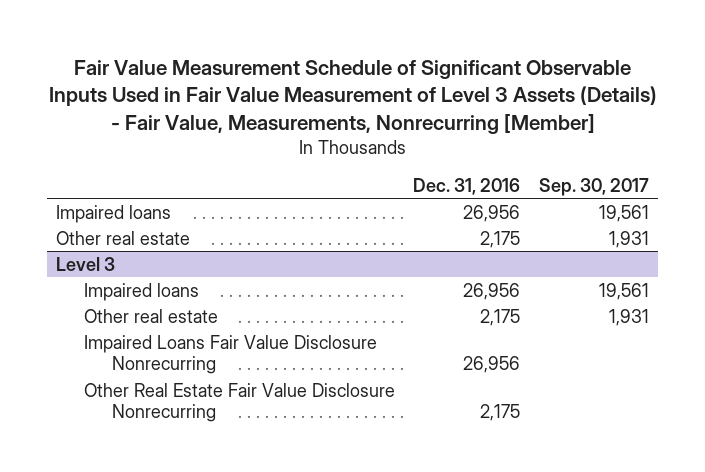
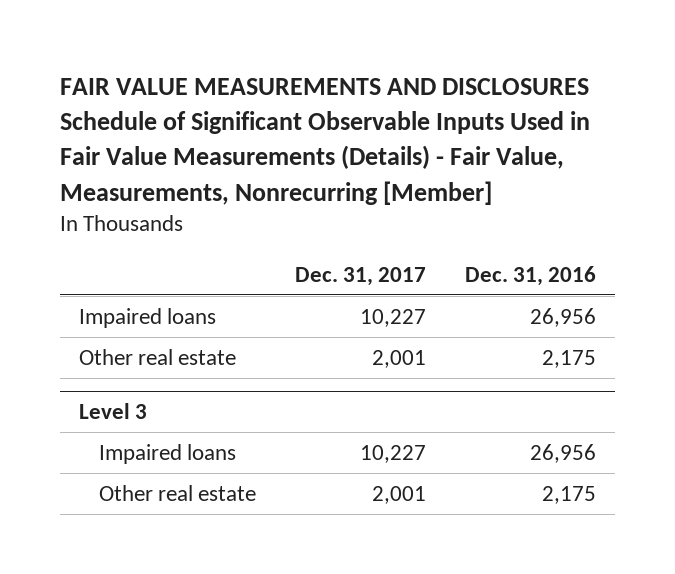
[48,59,657,135] Fair Value Measurement Schedule of Significant Observable Inputs Used in Fair Value Measurement of Level 3 Assets (Details) - Fair Value, Measurements, Nonrecurring [Member] -> [59,77,590,205] FAIR VALUE MEASUREMENTS AND DISCLOSURES Schedule of Significant Observable Inputs Used in Fair Value Measurements (Details) - Fair Value, Measurements, Nonrecurring [Member]
[538,177,649,196] Sep. 30, 2017 -> none
none -> [294,266,426,286] Dec. 31, 2017
[84,334,378,375] Impaired Loans Fair Value Disclosure Nonrecurring -> none
[84,382,396,423] Other Real Estate Fair Value Disclosure Nonrecurring -> none

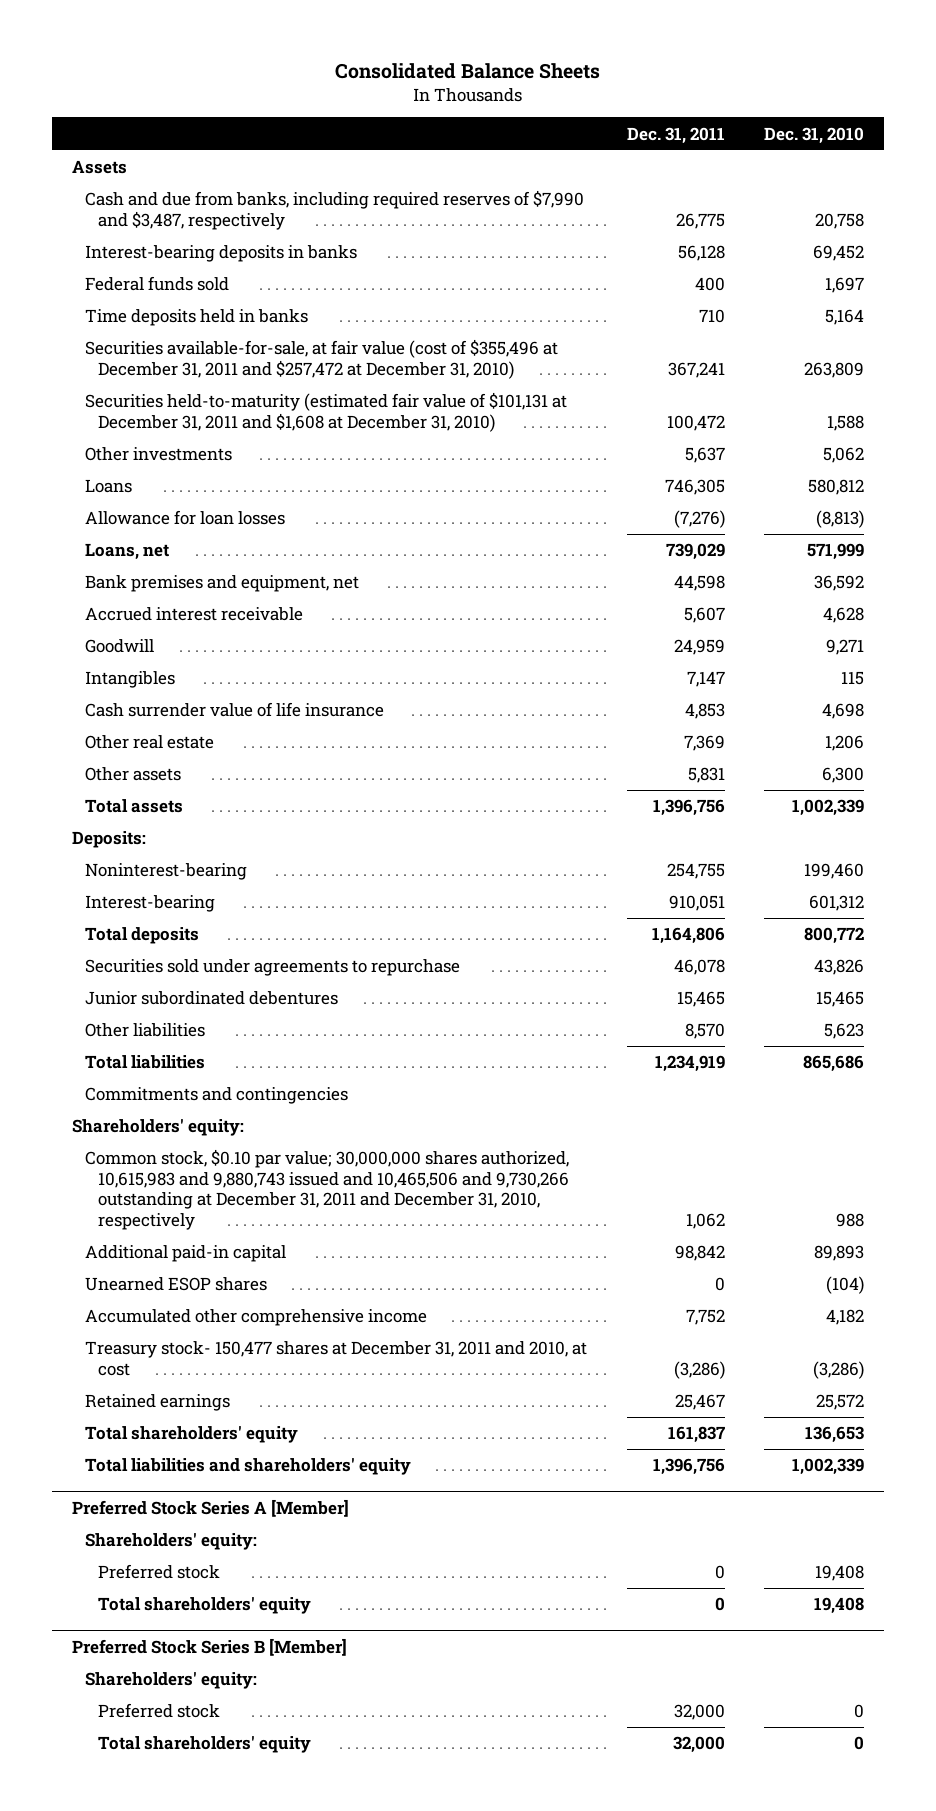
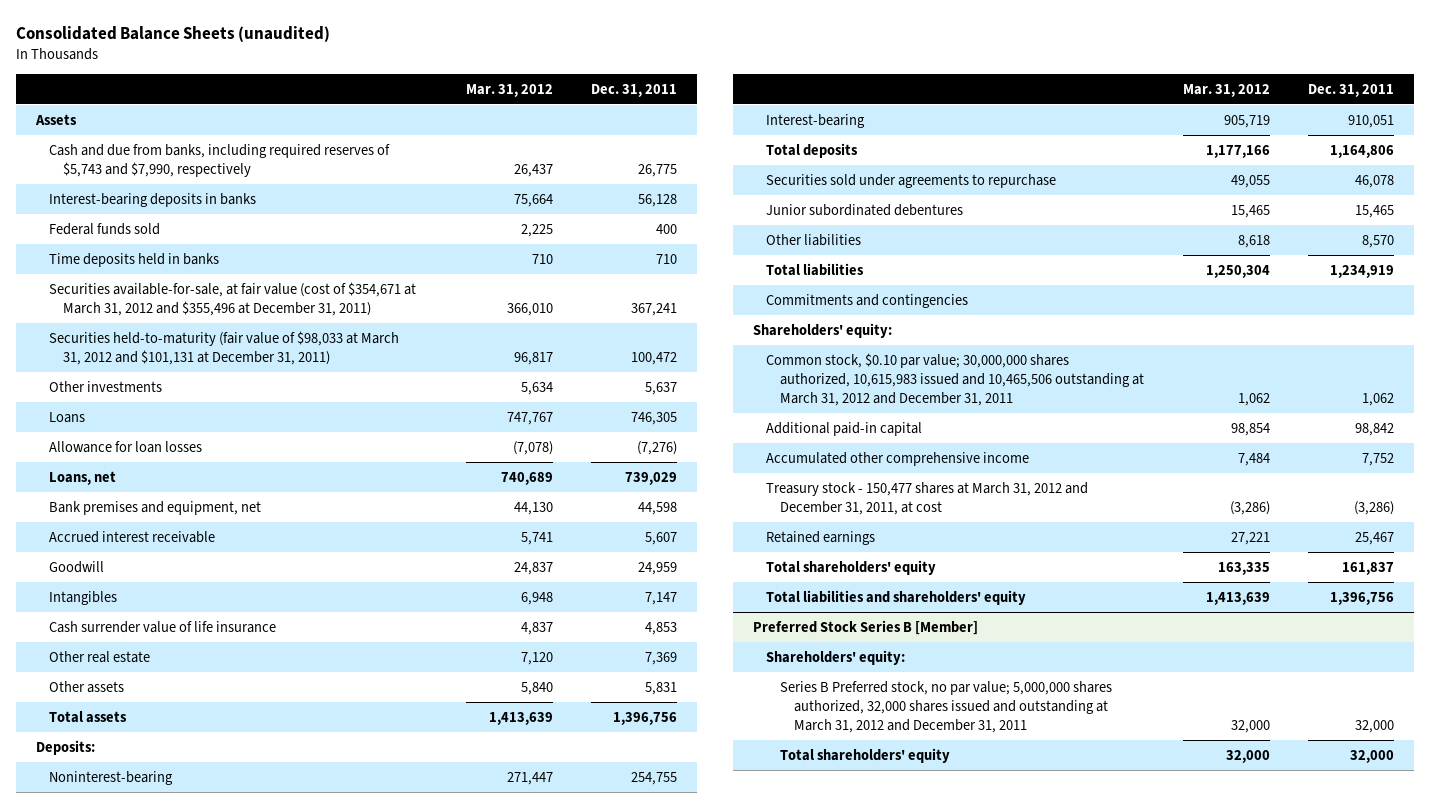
[335,62,601,79] Consolidated Balance Sheets -> [16,26,331,43] Consolidated Balance Sheets (unaudited)
[764,126,865,144] Dec. 31, 2010 -> none
none -> [465,83,553,97] Mar. 31, 2012
[84,190,584,230] Cash and due from banks, including required reserves of $7,990 and $3,487, respectively -> [49,143,391,178] Cash and due from banks, including required reserves of $5,743 and $7,990, respectively
[84,339,558,379] Securities available-for-sale, at fair value (cost of $355,496 at December 31, 2011 and $257,472 at December 31, 2010) -> [49,281,417,317] Securities available-for-sale, at fair value (cost of $354,671 at March 31, 2012 and $355,496 at December 31, 2011)
[84,392,567,432] Securities held-to-maturity (estimated fair value of $101,131 at December 31, 2011 and $1,608 at December 31, 2010) -> [49,330,400,366] Securities held-to-maturity (fair value of $98,033 at March 31, 2012 and $101,131 at December 31, 2011)
[84,1149,570,1231] Common stock, $0.10 par value; 30,000,000 shares authorized, 10,615,983 and 9,880,743 issued and 10,465,506 and 9,730,266 outstanding at December 31, 2011 and December 31, 2010, respectively -> [766,352,1145,407] Common stock, $0.10 par value; 30,000,000 shares authorized, 10,615,983 issued and 10,465,506 outstanding at March 31, 2012 and December 31, 2011
[84,1277,267,1292] Unearned ESOP shares -> none
[84,1341,587,1376] Treasury stock- 150,477 shares at December 31, 2011 and 2010, at cost -> [766,481,1089,516] Treasury stock - 150,477 shares at March 31, 2012 and December 31, 2011, at cost
[71,1498,349,1517] Preferred Stock Series A [Member] -> none
[84,1533,257,1551] Shareholders' equity: -> none
[98,1564,221,1580] Preferred stock -> none
[98,1597,312,1615] Total shareholders' equity -> none
[98,1703,221,1719] Preferred stock -> [780,680,1113,734] Series B Preferred stock, no par value; 5,000,000 shares authorized, 32,000 shares issued and outstanding at March 31, 2012 and December 31, 2011

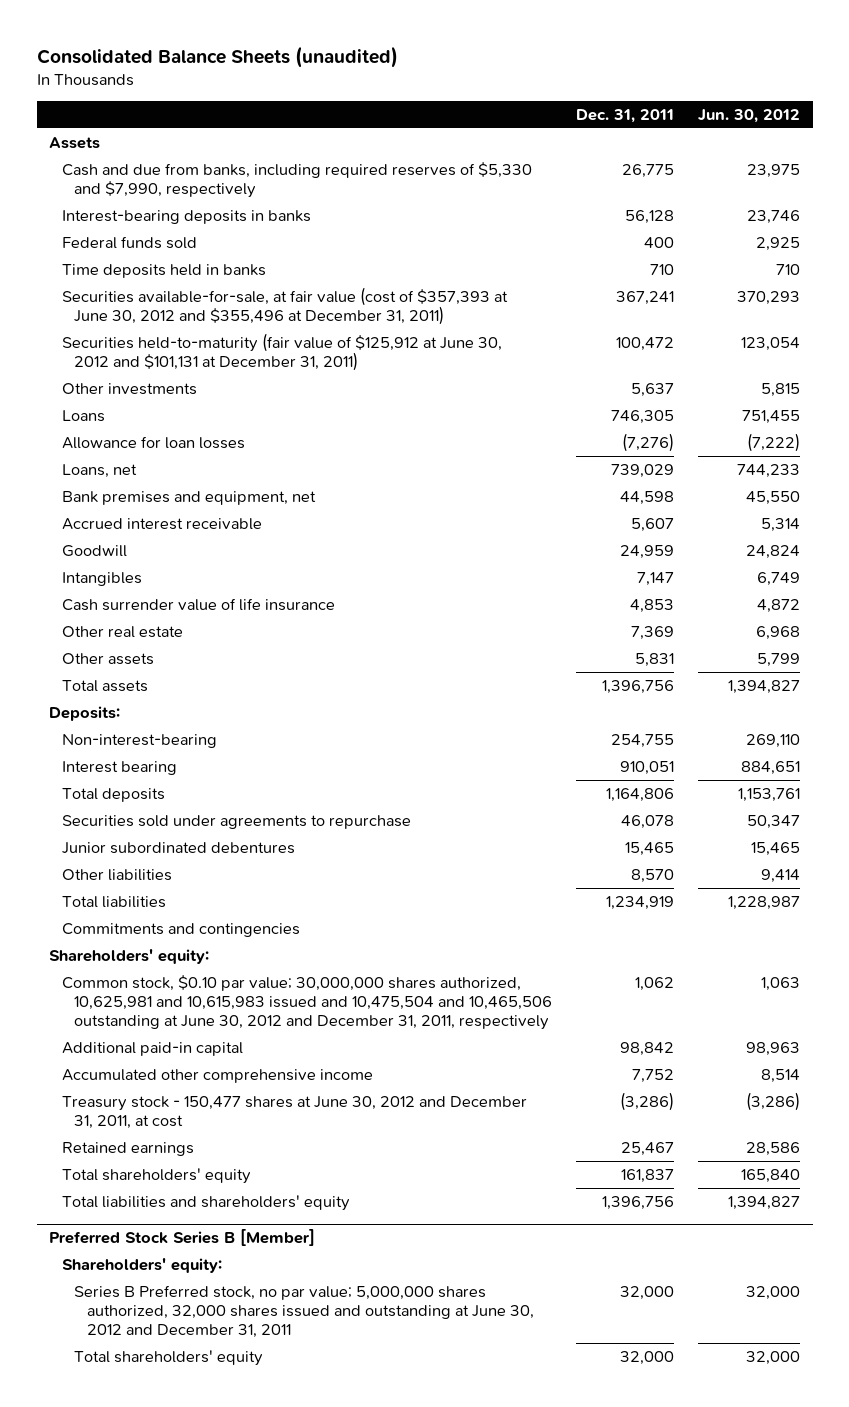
[465,83,553,97] Mar. 31, 2012 -> none
none -> [698,109,801,124] Jun. 30, 2012
[49,143,391,178] Cash and due from banks, including required reserves of $5,743 and $7,990, respectively -> [61,161,532,198] Cash and due from banks, including required reserves of $5,330 and $7,990, respectively
[49,281,417,317] Securities available-for-sale, at fair value (cost of $354,671 at March 31, 2012 and $355,496 at December 31, 2011) -> [61,286,508,325] Securities available-for-sale, at fair value (cost of $357,393 at June 30, 2012 and $355,496 at December 31, 2011)
[49,330,400,366] Securities held-to-maturity (fair value of $98,033 at March 31, 2012 and $101,131 at December 31, 2011) -> [61,332,502,371] Securities held-to-maturity (fair value of $125,912 at June 30, 2012 and $101,131 at December 31, 2011)
[49,770,174,785] Noninterest-bearing -> [61,733,217,748] Non-interest-bearing
[766,113,866,128] Interest-bearing -> [61,760,177,775] Interest bearing
[766,352,1145,407] Common stock, $0.10 par value; 30,000,000 shares authorized, 10,615,983 issued and 10,465,506 outstanding at March 31, 2012 and December 31, 2011 -> [61,974,553,1031] Common stock, $0.10 par value; 30,000,000 shares authorized, 10,625,981 and 10,615,983 issued and 10,475,504 and 10,465,506 outstanding at June 30, 2012 and December 31, 2011, respectively
[766,481,1089,516] Treasury stock - 150,477 shares at March 31, 2012 and December 31, 2011, at cost -> [61,1095,527,1129] Treasury stock - 150,477 shares at June 30, 2012 and December 31, 2011, at cost
[780,680,1113,734] Series B Preferred stock, no par value; 5,000,000 shares authorized, 32,000 shares issued and outstanding at March 31, 2012 and December 31, 2011 -> [74,1284,534,1339] Series B Preferred stock, no par value; 5,000,000 shares authorized, 32,000 shares issued and outstanding at June 30, 2012 and December 31, 2011

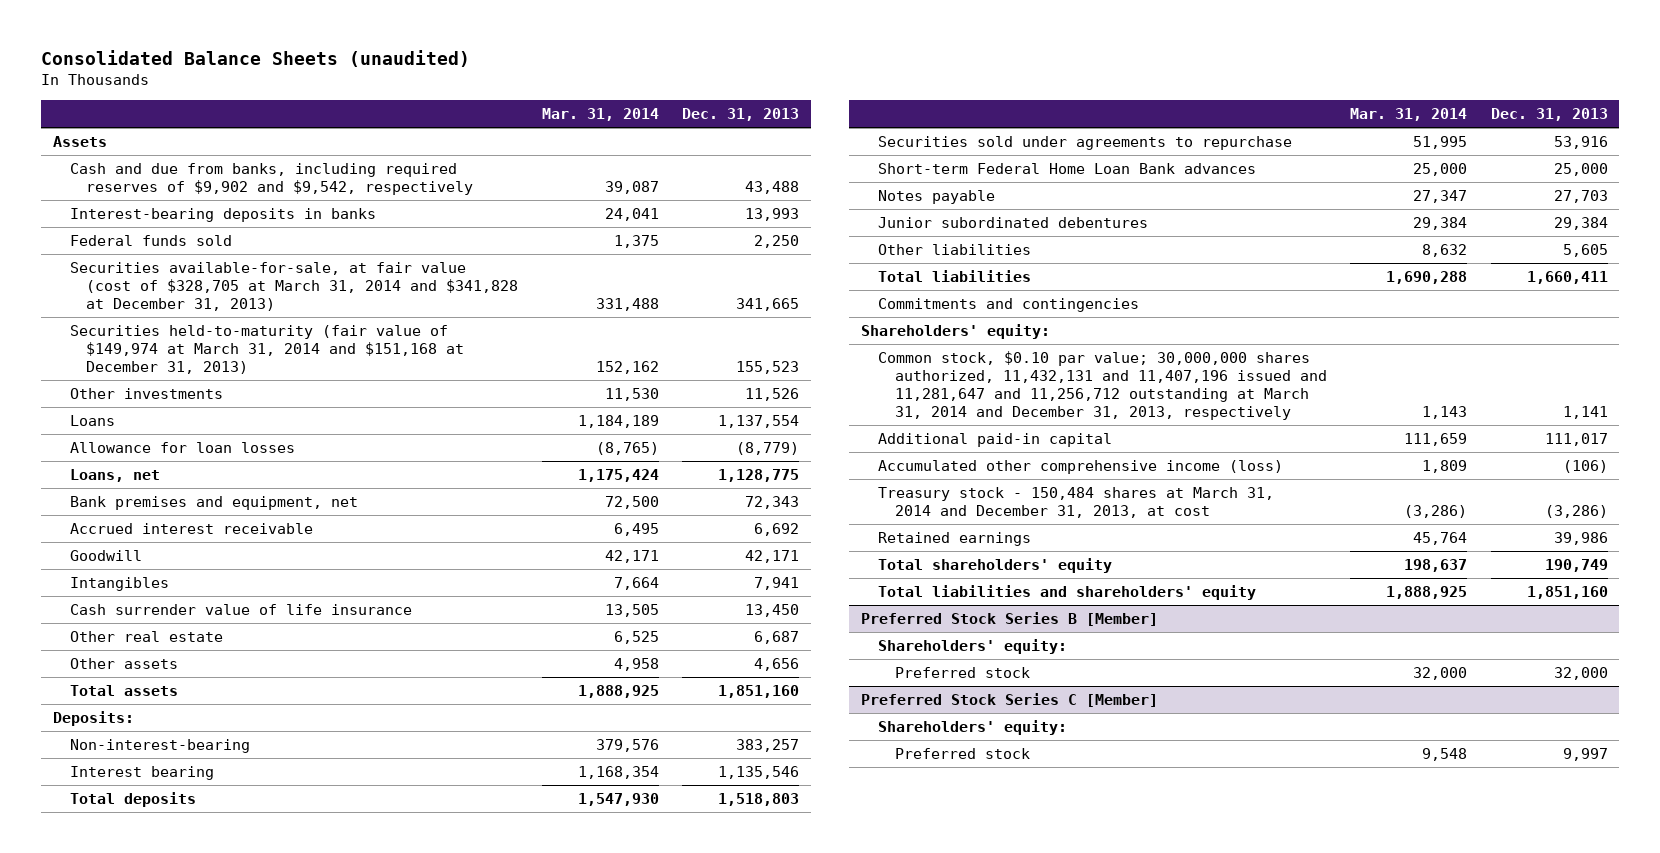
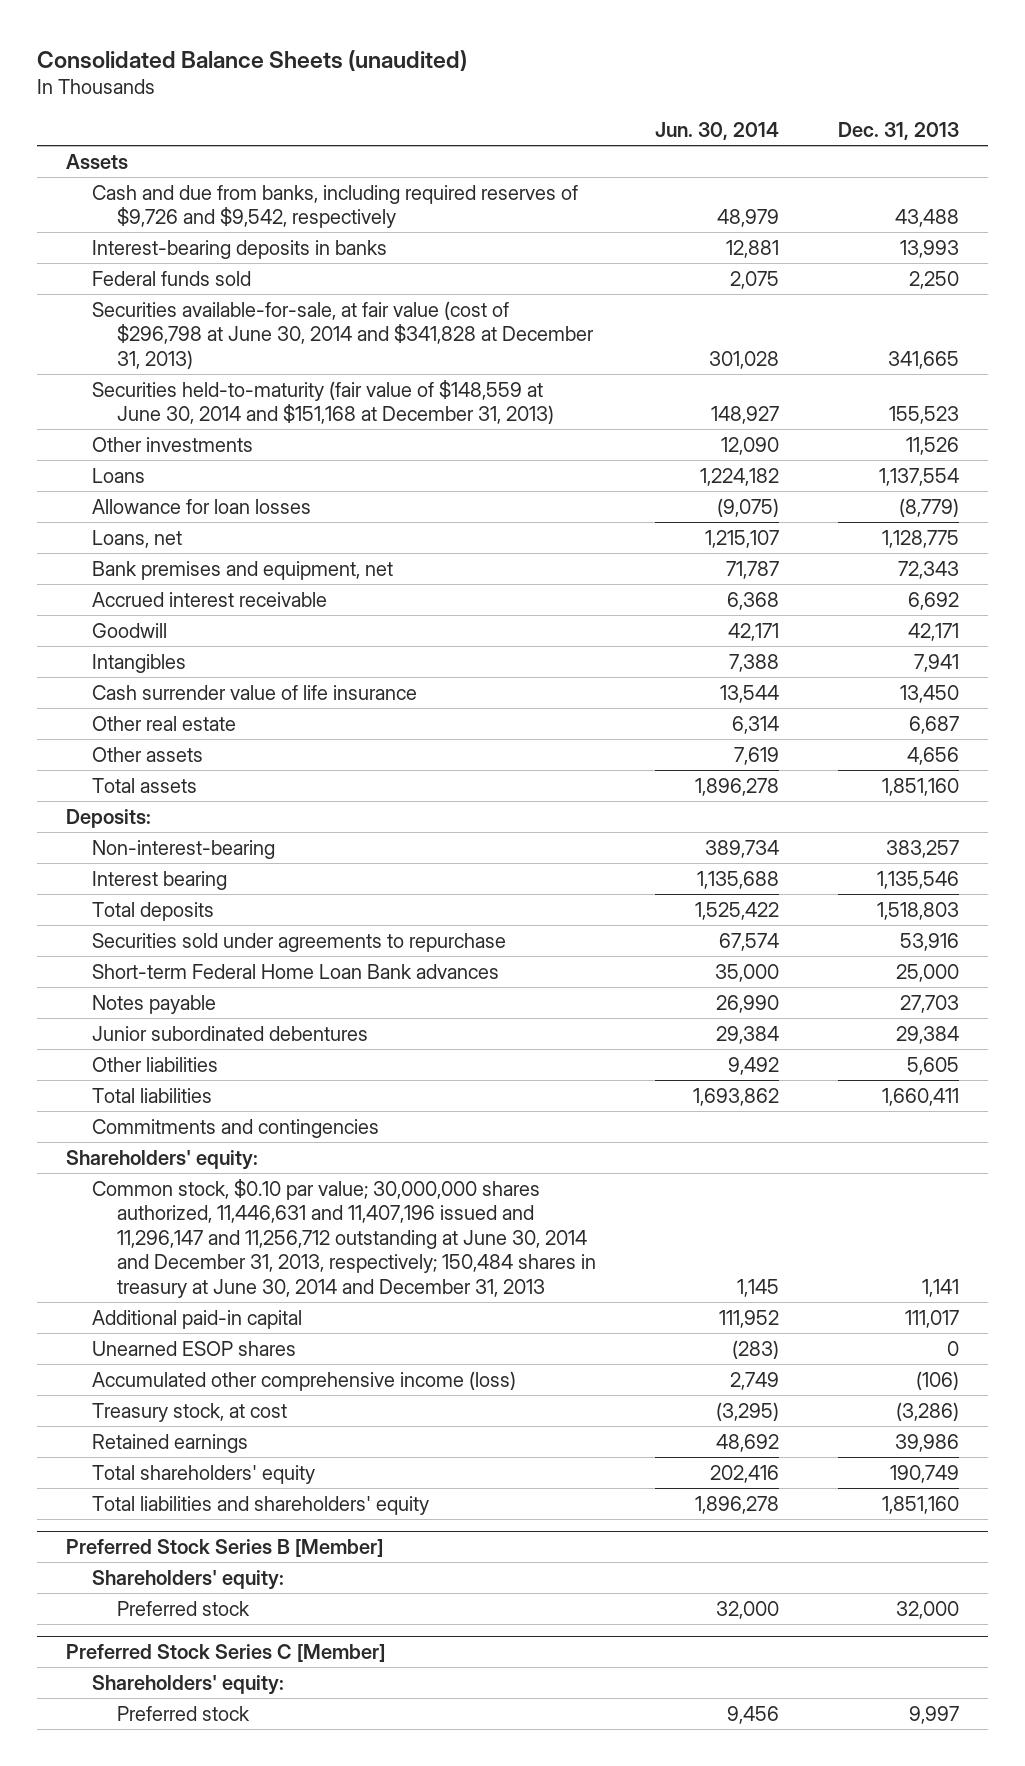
[541,108,659,122] Mar. 31, 2014 -> none
none -> [655,121,780,140] Jun. 30, 2014
[69,163,474,196] Cash and due from banks, including required reserves of $9,902 and $9,542, respectively -> [91,184,578,229] Cash and due from banks, including required reserves of $9,726 and $9,542, respectively
[69,262,519,312] Securities available-for-sale, at fair value (cost of $328,705 at March 31, 2014 and $341,828 at December 31, 2013) -> [91,300,595,369] Securities available-for-sale, at fair value (cost of $296,798 at June 30, 2014 and $341,828 at December 31, 2013)
[69,325,465,375] Securities held-to-maturity (fair value of $149,974 at March 31, 2014 and $151,168 at December 31, 2013) -> [91,379,555,425] Securities held-to-maturity (fair value of $148,559 at June 30, 2014 and $151,168 at December 31, 2013)
[877,351,1327,421] Common stock, $0.10 par value; 30,000,000 shares authorized, 11,432,131 and 11,407,196 issued and 11,281,647 and 11,256,712 outstanding at March 31, 2014 and December 31, 2013, respectively -> [91,1178,597,1298] Common stock, $0.10 par value; 30,000,000 shares authorized, 11,446,631 and 11,407,196 issued and 11,296,147 and 11,256,712 outstanding at June 30, 2014 and December 31, 2013, respectively; 150,484 shares in treasury at June 30, 2014 and December 31, 2013
none -> [91,1340,296,1356] Unearned ESOP shares
[877,487,1274,519] Treasury stock - 150,484 shares at March 31, 2014 and December 31, 2013, at cost -> [91,1402,287,1422] Treasury stock, at cost

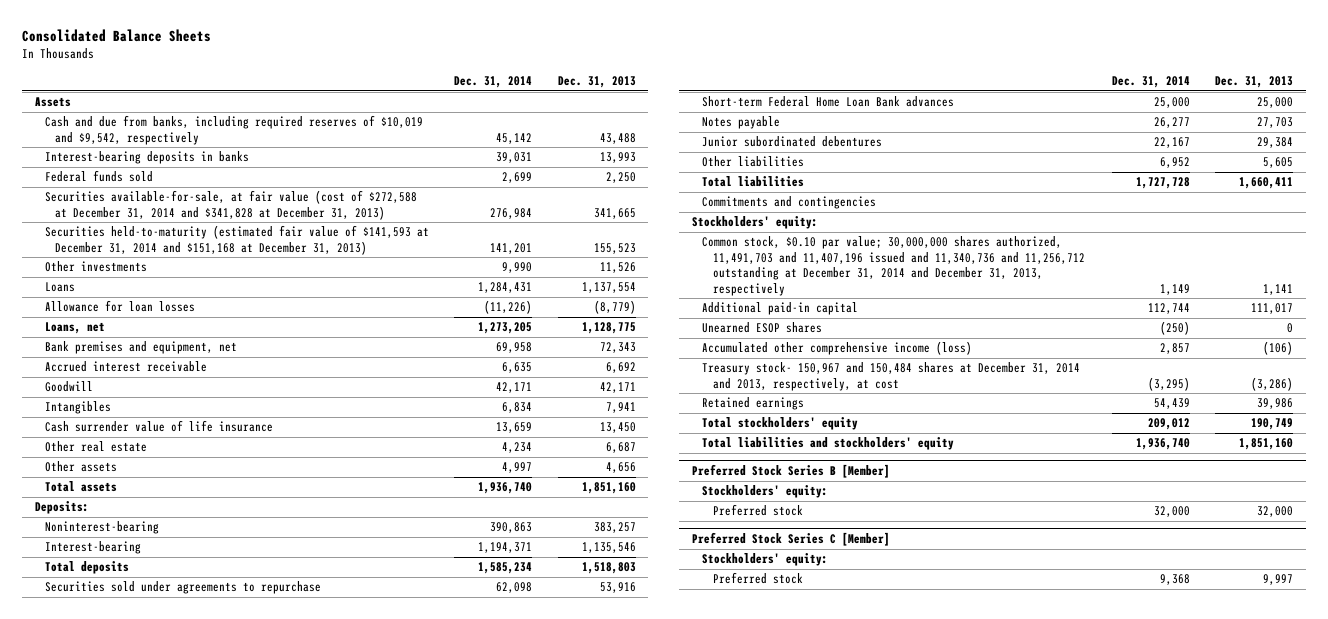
[36,49,467,71] Consolidated Balance Sheets (unaudited) -> [21,29,211,43] Consolidated Balance Sheets
[655,121,780,140] Jun. 30, 2014 -> none
none -> [454,75,533,88] Dec. 31, 2014
[91,184,578,229] Cash and due from banks, including required reserves of $9,726 and $9,542, respectively -> [44,115,423,145] Cash and due from banks, including required reserves of $10,019 and $9,542, respectively
[91,300,595,369] Securities available-for-sale, at fair value (cost of $296,798 at June 30, 2014 and $341,828 at December 31, 2013) -> [44,190,417,220] Securities available-for-sale, at fair value (cost of $272,588 at December 31, 2014 and $341,828 at December 31, 2013)
[91,379,555,425] Securities held-to-maturity (fair value of $148,559 at June 30, 2014 and $151,168 at December 31, 2013) -> [44,225,429,255] Securities held-to-maturity (estimated fair value of $141,593 at December 31, 2014 and $151,168 at December 31, 2013)
[91,839,275,859] Non-interest-bearing -> [44,521,159,535] Noninterest-bearing
[91,870,227,890] Interest bearing -> [44,541,141,555] Interest-bearing
[66,1149,259,1170] Shareholders' equity: -> [692,216,819,230] Stockholders' equity:
[91,1178,597,1298] Common stock, $0.10 par value; 30,000,000 shares authorized, 11,446,631 and 11,407,196 issued and 11,296,147 and 11,256,712 outstanding at June 30, 2014 and December 31, 2013, respectively; 150,484 shares in treasury at June 30, 2014 and December 31, 2013 -> [702,236,1085,296] Common stock, $0.10 par value; 30,000,000 shares authorized, 11,491,703 and 11,407,196 issued and 11,340,736 and 11,256,712 outstanding at December 31, 2014 and December 31, 2013, respectively
[91,1402,287,1422] Treasury stock, at cost -> [702,362,1081,391] Treasury stock- 150,967 and 150,484 shares at December 31, 2014 and 2013, respectively, at cost
[91,1464,315,1484] Total shareholders' equity -> [702,417,859,431] Total stockholders' equity
[91,1495,429,1515] Total liabilities and shareholders' equity -> [702,437,955,451] Total liabilities and stockholders' equity
[91,1569,284,1590] Shareholders' equity: -> [702,485,829,499] Stockholders' equity:
[91,1674,284,1695] Shareholders' equity: -> [702,553,829,567] Stockholders' equity:

